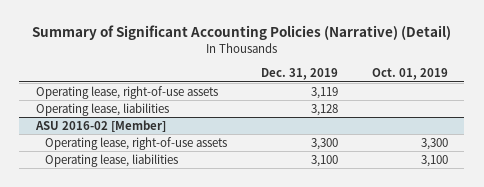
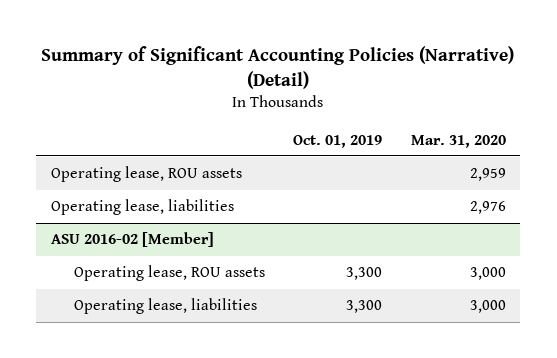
[260,68,338,81] Dec. 31, 2019 -> none
none -> [410,134,506,148] Mar. 31, 2020
[35,85,218,99] Operating lease, right-of-use assets -> [50,166,242,183] Operating lease, ROU assets
[45,136,228,150] Operating lease, right-of-use assets -> [74,265,266,282] Operating lease, ROU assets
[420,154,448,167] 3,100 -> [346,300,383,314] 3,300

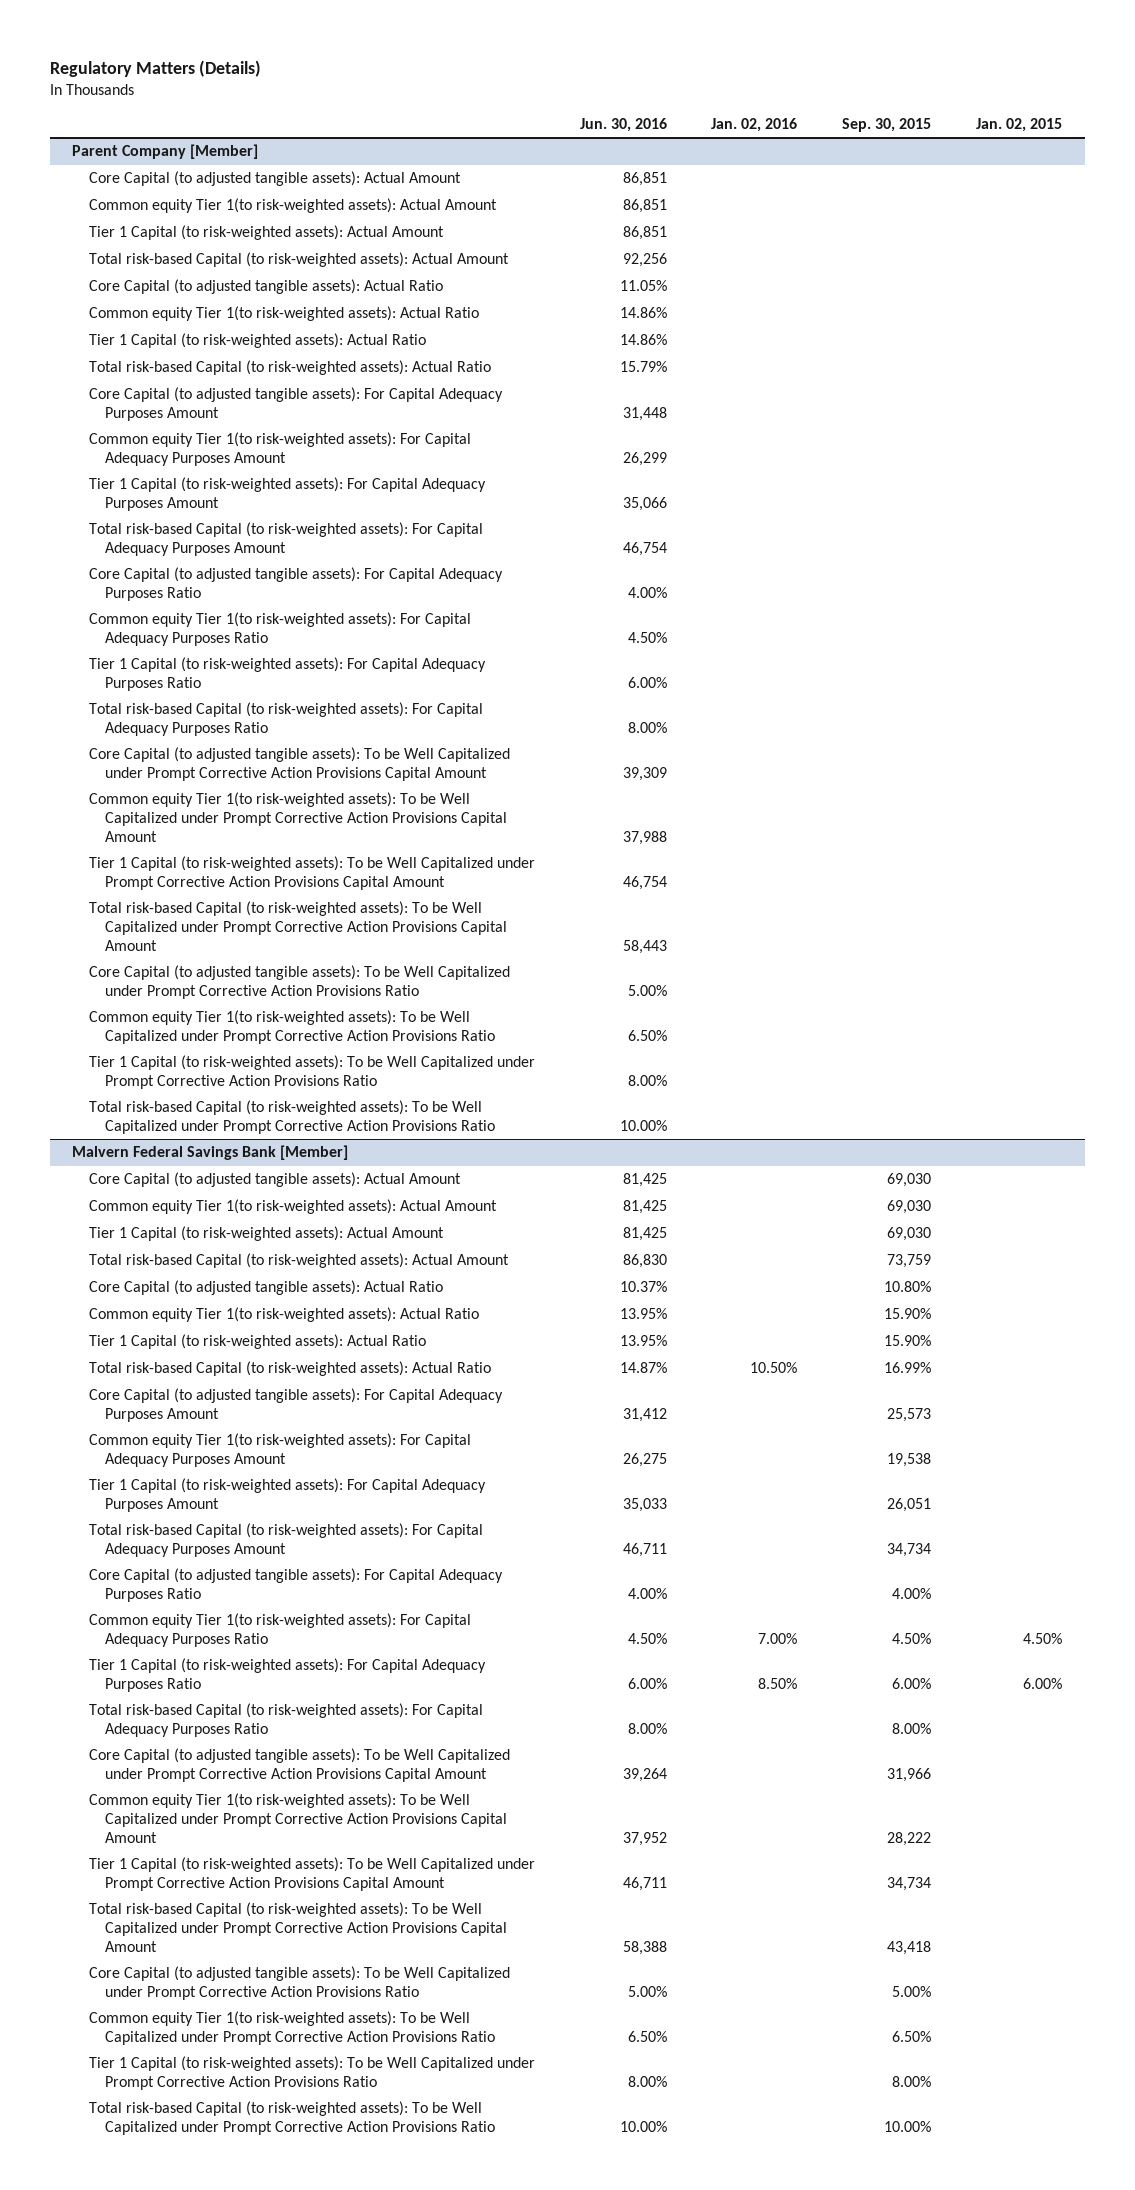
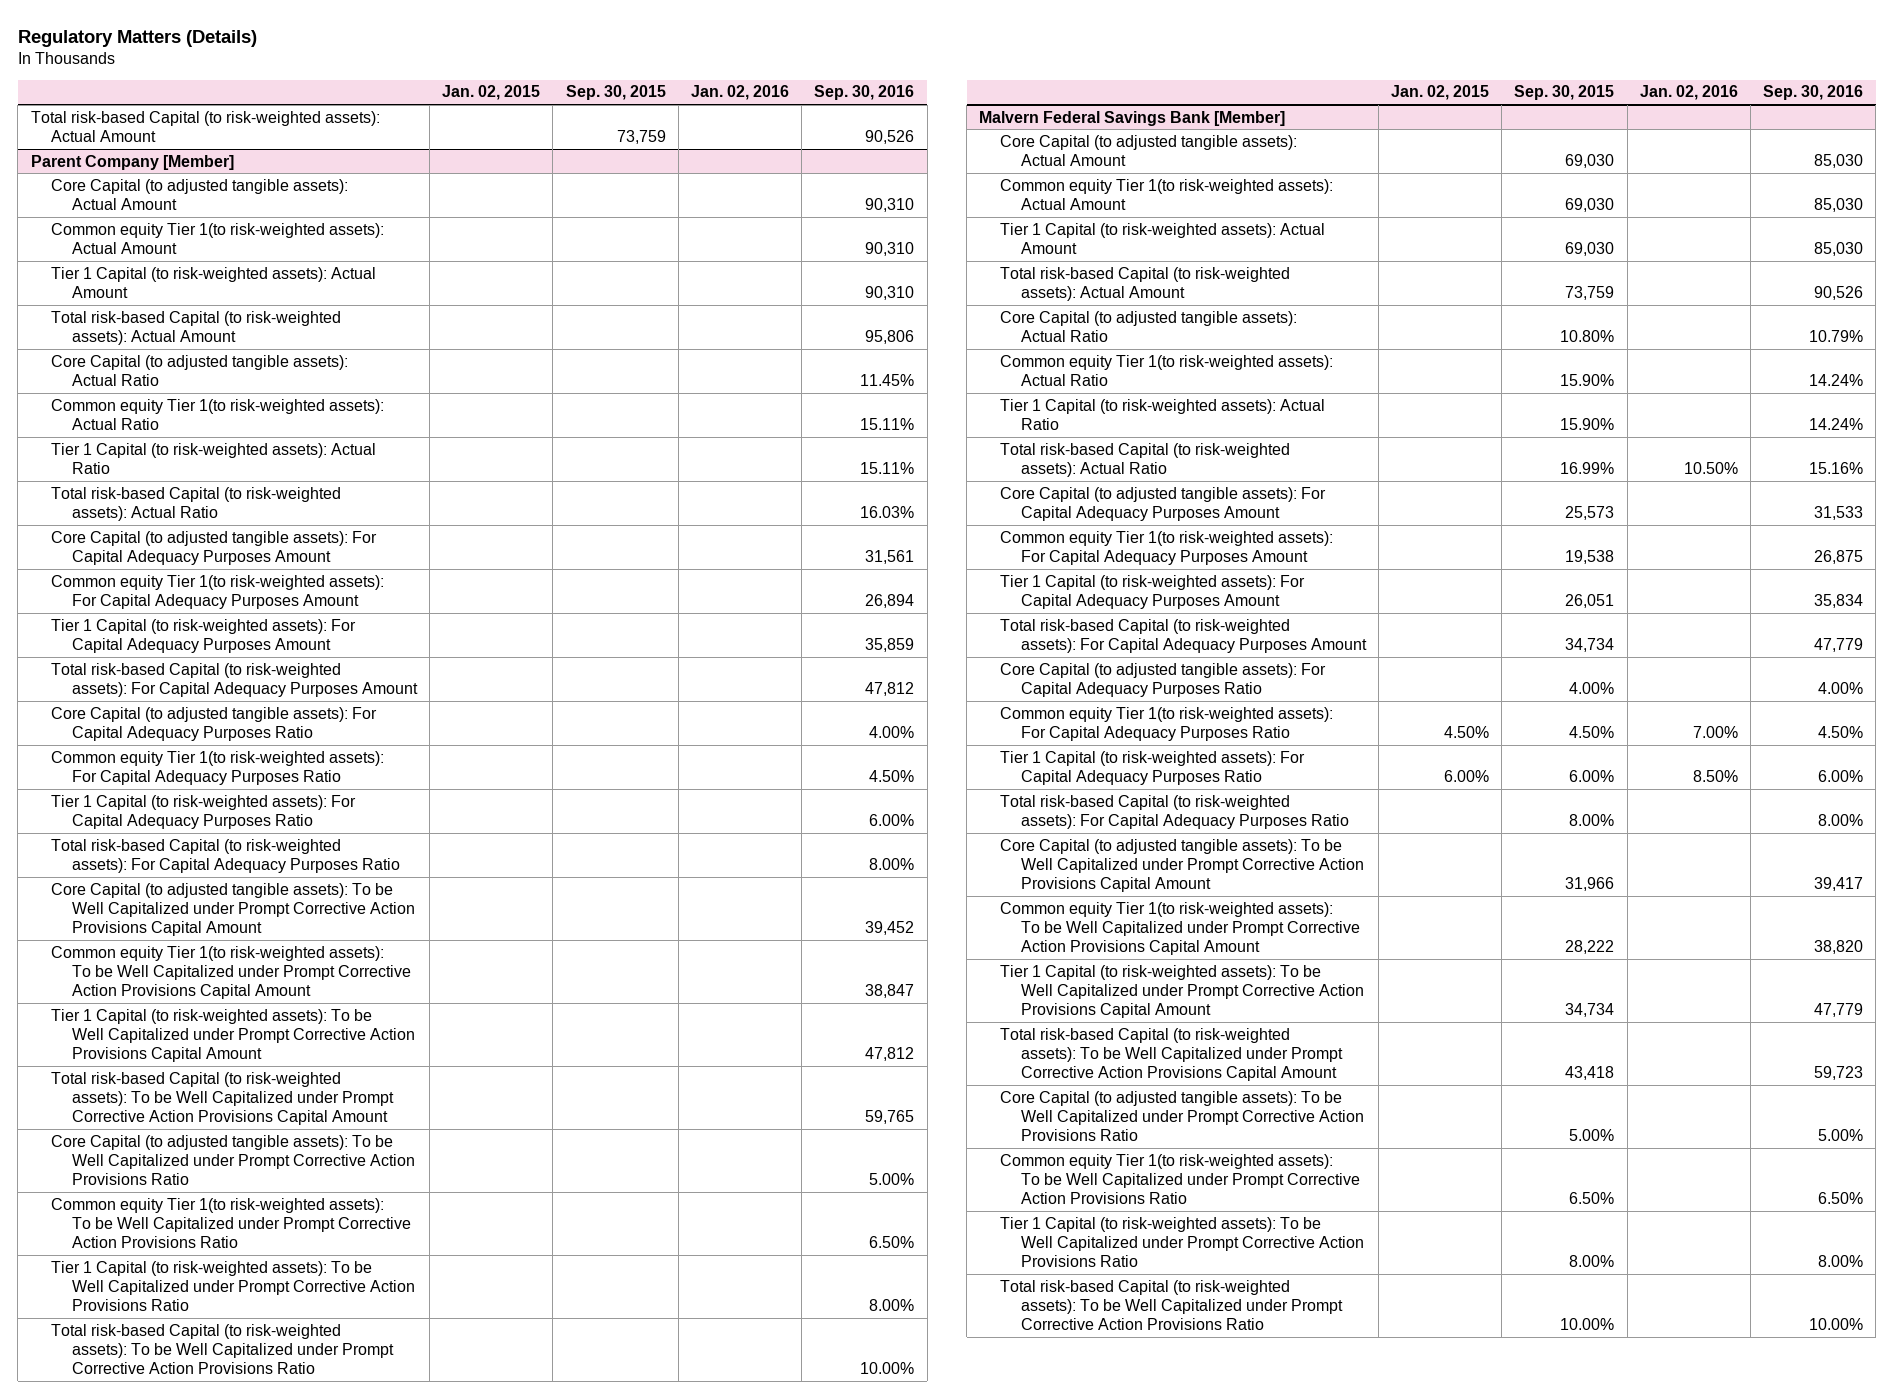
[579,117,667,132] Jun. 30, 2016 -> none
none -> [814,85,915,101] Sep. 30, 2016
none -> [30,110,380,143] Total risk-based Capital (to risk-weighted assets): Actual Amount

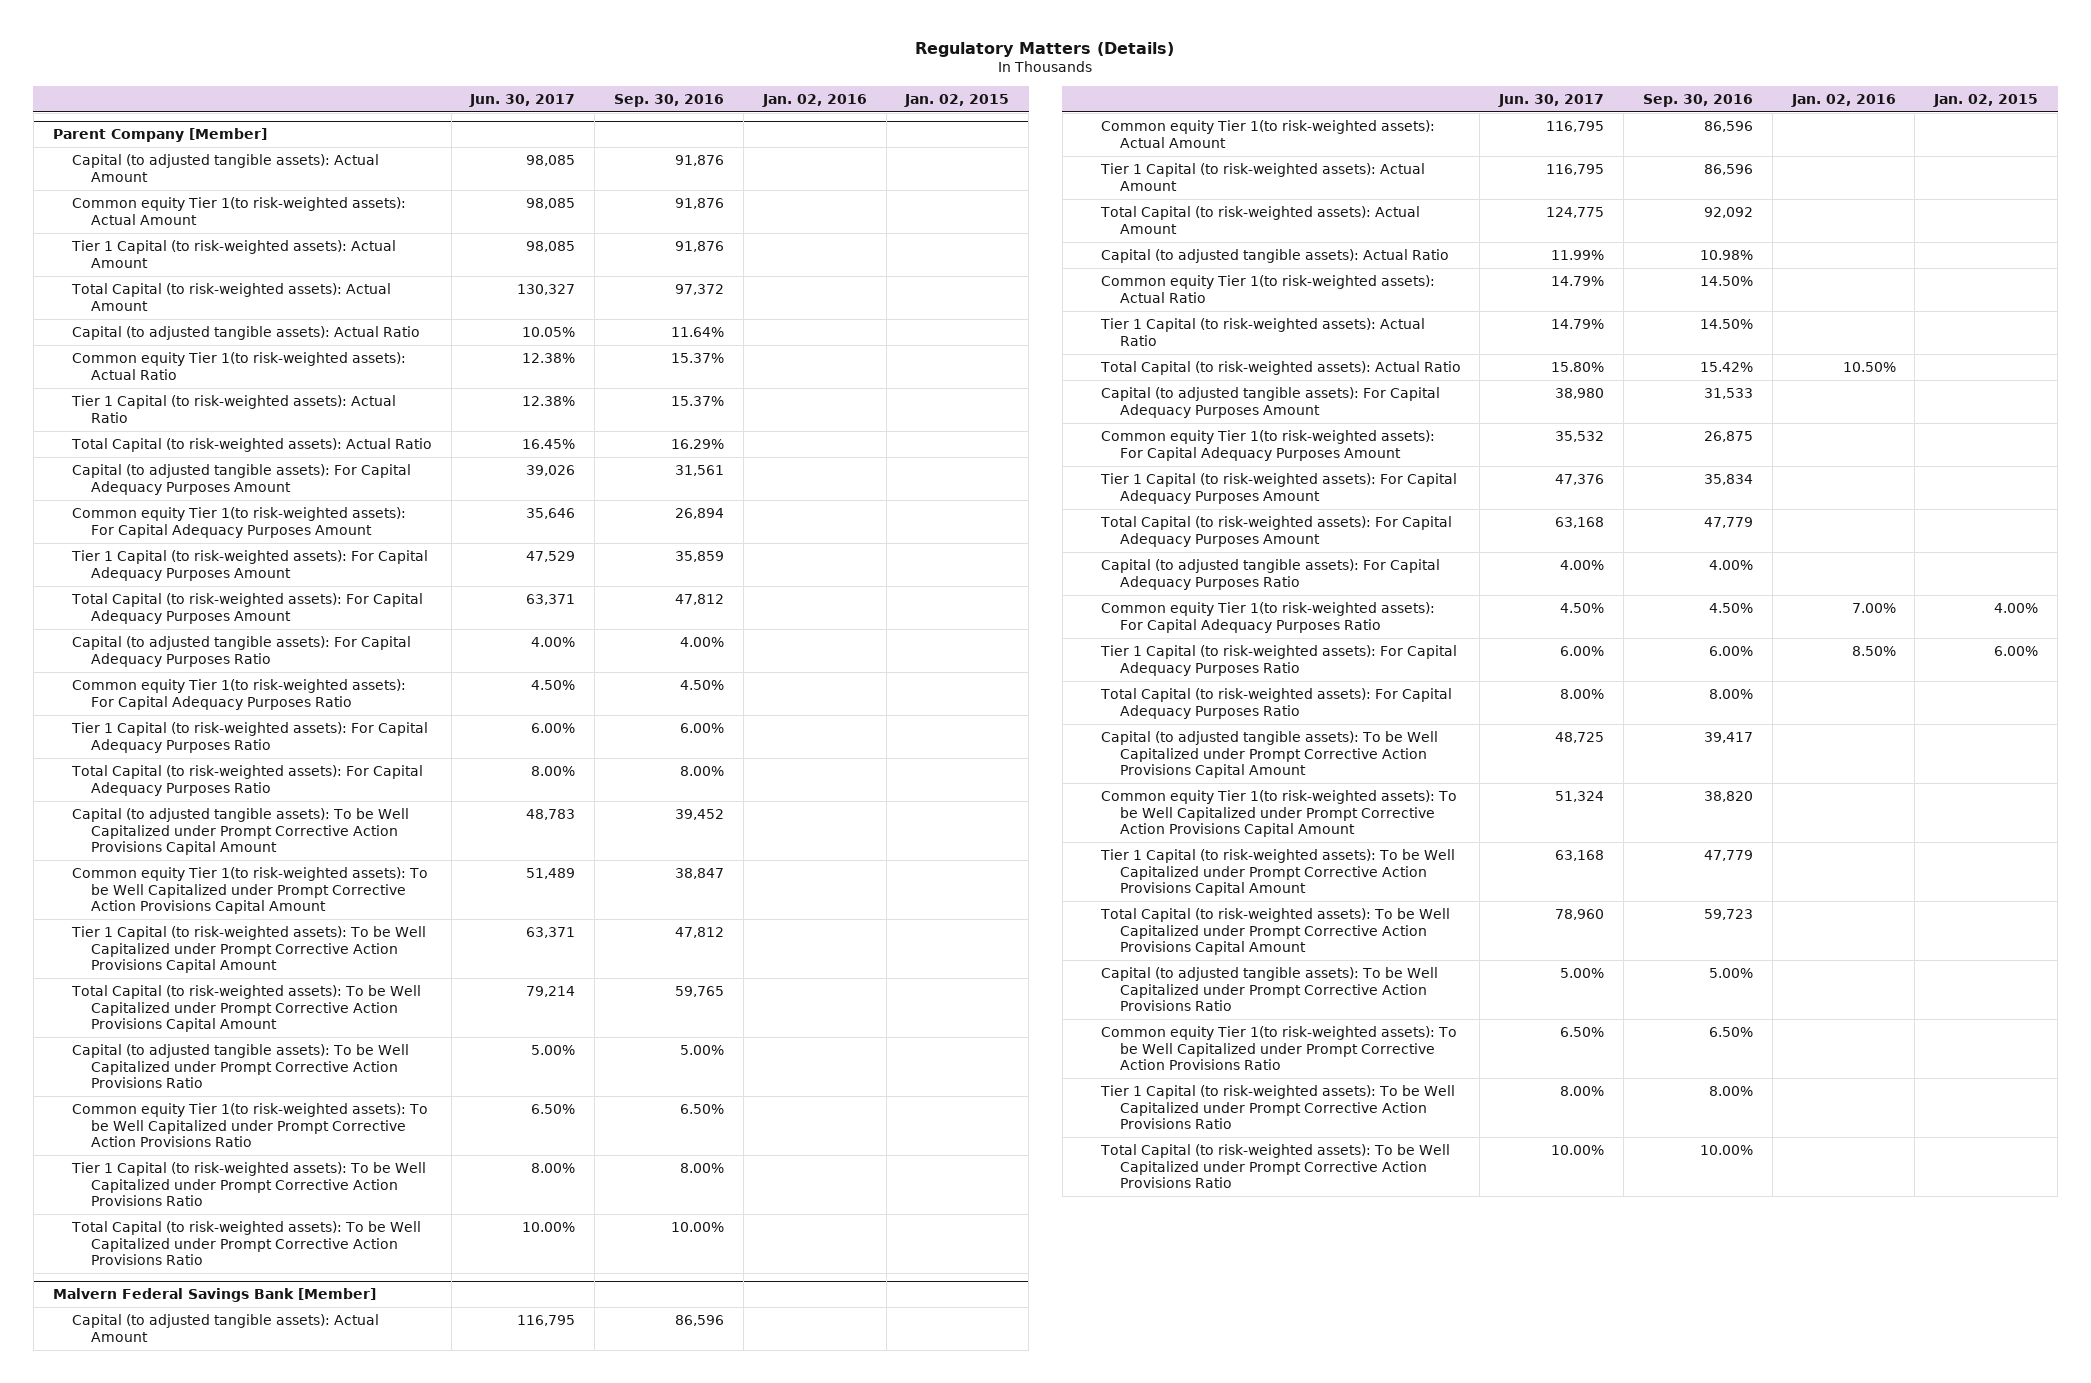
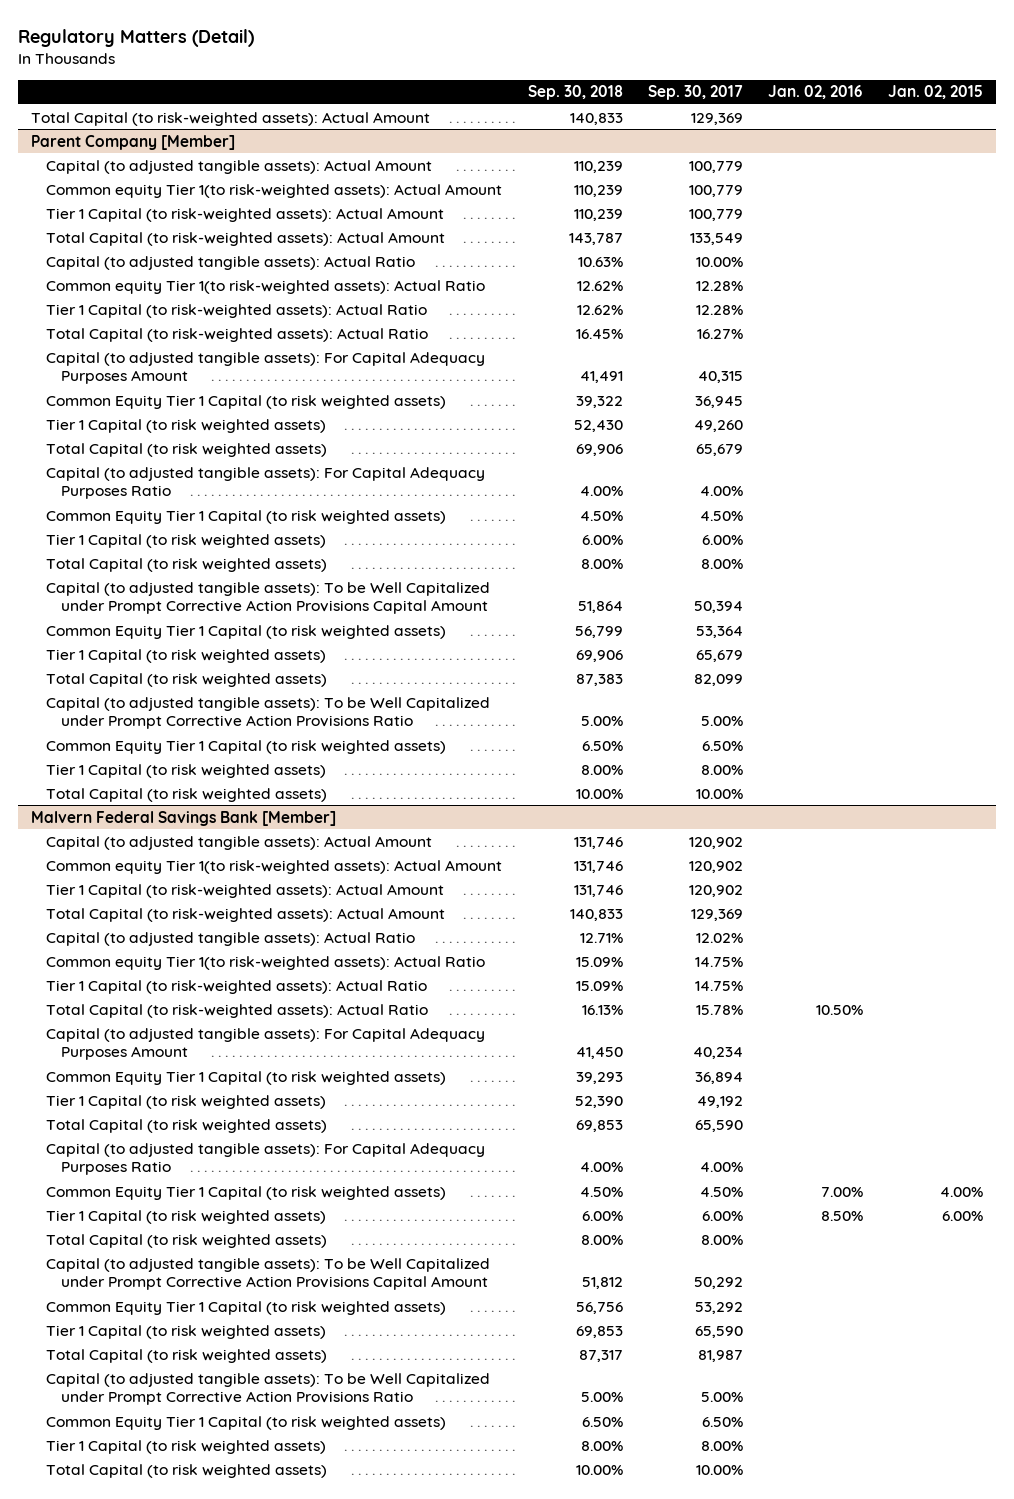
[915,42,1175,58] Regulatory Matters (Details) -> [18,28,255,47] Regulatory Matters (Detail)
[469,93,576,107] Jun. 30, 2017 -> none
[614,93,725,107] Sep. 30, 2016 -> none
none -> [527,85,623,101] Sep. 30, 2018
none -> [647,85,743,101] Sep. 30, 2017
none -> [31,111,431,126] Total Capital (to risk-weighted assets): Actual Amount
[71,506,406,538] Common equity Tier 1(to risk-weighted assets): For Capital Adequacy Purposes Amount -> [46,394,447,409] Common Equity Tier 1 Capital (to risk weighted assets)
[70,549,428,581] Tier 1 Capital (to risk-weighted assets): For Capital Adequacy Purposes Amount -> [46,418,327,433] Tier 1 Capital (to risk weighted assets)
[70,592,423,624] Total Capital (to risk-weighted assets): For Capital Adequacy Purposes Amount -> [46,442,328,457] Total Capital (to risk weighted assets)
[71,678,406,710] Common equity Tier 1(to risk-weighted assets): For Capital Adequacy Purposes Ratio -> [46,509,447,524] Common Equity Tier 1 Capital (to risk weighted assets)
[70,721,428,753] Tier 1 Capital (to risk-weighted assets): For Capital Adequacy Purposes Ratio -> [46,533,327,548] Tier 1 Capital (to risk weighted assets)
[70,764,423,796] Total Capital (to risk-weighted assets): For Capital Adequacy Purposes Ratio -> [46,557,328,572] Total Capital (to risk weighted assets)
[71,866,428,915] Common equity Tier 1(to risk-weighted assets): To be Well Capitalized under Prompt Corrective Action Provisions Capital Amount -> [46,624,447,639] Common Equity Tier 1 Capital (to risk weighted assets)
[70,925,426,974] Tier 1 Capital (to risk-weighted assets): To be Well Capitalized under Prompt Corrective Action Provisions Capital Amount -> [46,648,327,663] Tier 1 Capital (to risk weighted assets)
[70,984,421,1033] Total Capital (to risk-weighted assets): To be Well Capitalized under Prompt Corrective Action Provisions Capital Amount -> [46,672,328,687] Total Capital (to risk weighted assets)
[71,1102,428,1148] Common equity Tier 1(to risk-weighted assets): To be Well Capitalized under Prompt Corrective Action Provisions Ratio -> [46,739,447,754] Common Equity Tier 1 Capital (to risk weighted assets)
[70,1161,426,1207] Tier 1 Capital (to risk-weighted assets): To be Well Capitalized under Prompt Corrective Action Provisions Ratio -> [46,763,327,778] Tier 1 Capital (to risk weighted assets)
[70,1220,421,1266] Total Capital (to risk-weighted assets): To be Well Capitalized under Prompt Corrective Action Provisions Ratio -> [46,787,328,802] Total Capital (to risk weighted assets)
[1100,429,1435,461] Common equity Tier 1(to risk-weighted assets): For Capital Adequacy Purposes Amount -> [46,1070,447,1085] Common Equity Tier 1 Capital (to risk weighted assets)
[1099,472,1457,504] Tier 1 Capital (to risk-weighted assets): For Capital Adequacy Purposes Amount -> [46,1094,327,1109] Tier 1 Capital (to risk weighted assets)
[1099,515,1452,547] Total Capital (to risk-weighted assets): For Capital Adequacy Purposes Amount -> [46,1118,328,1133] Total Capital (to risk weighted assets)
[1100,601,1435,633] Common equity Tier 1(to risk-weighted assets): For Capital Adequacy Purposes Ratio -> [46,1185,447,1200] Common Equity Tier 1 Capital (to risk weighted assets)
[1099,644,1457,676] Tier 1 Capital (to risk-weighted assets): For Capital Adequacy Purposes Ratio -> [46,1209,327,1224] Tier 1 Capital (to risk weighted assets)
[1099,687,1452,719] Total Capital (to risk-weighted assets): For Capital Adequacy Purposes Ratio -> [46,1233,328,1248] Total Capital (to risk weighted assets)
[1100,789,1457,838] Common equity Tier 1(to risk-weighted assets): To be Well Capitalized under Prompt Corrective Action Provisions Capital Amount -> [46,1300,447,1315] Common Equity Tier 1 Capital (to risk weighted assets)
[1099,848,1455,897] Tier 1 Capital (to risk-weighted assets): To be Well Capitalized under Prompt Corrective Action Provisions Capital Amount -> [46,1324,327,1339] Tier 1 Capital (to risk weighted assets)
[1099,907,1450,956] Total Capital (to risk-weighted assets): To be Well Capitalized under Prompt Corrective Action Provisions Capital Amount -> [46,1348,328,1363] Total Capital (to risk weighted assets)
[1100,1025,1457,1071] Common equity Tier 1(to risk-weighted assets): To be Well Capitalized under Prompt Corrective Action Provisions Ratio -> [46,1415,447,1430] Common Equity Tier 1 Capital (to risk weighted assets)
[1099,1084,1455,1130] Tier 1 Capital (to risk-weighted assets): To be Well Capitalized under Prompt Corrective Action Provisions Ratio -> [46,1439,327,1454] Tier 1 Capital (to risk weighted assets)
[1099,1143,1450,1189] Total Capital (to risk-weighted assets): To be Well Capitalized under Prompt Corrective Action Provisions Ratio -> [46,1463,328,1478] Total Capital (to risk weighted assets)

